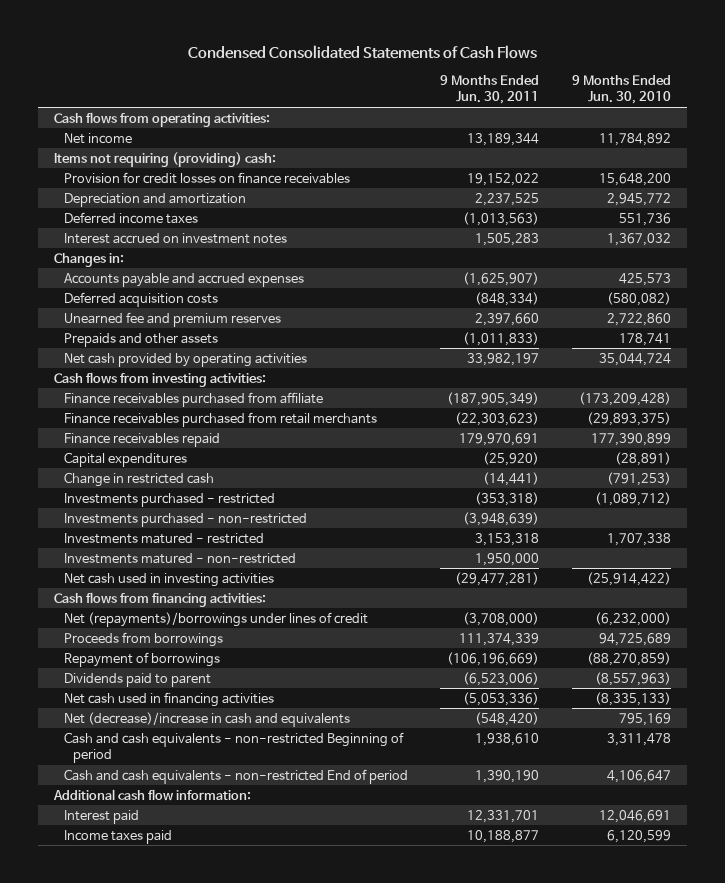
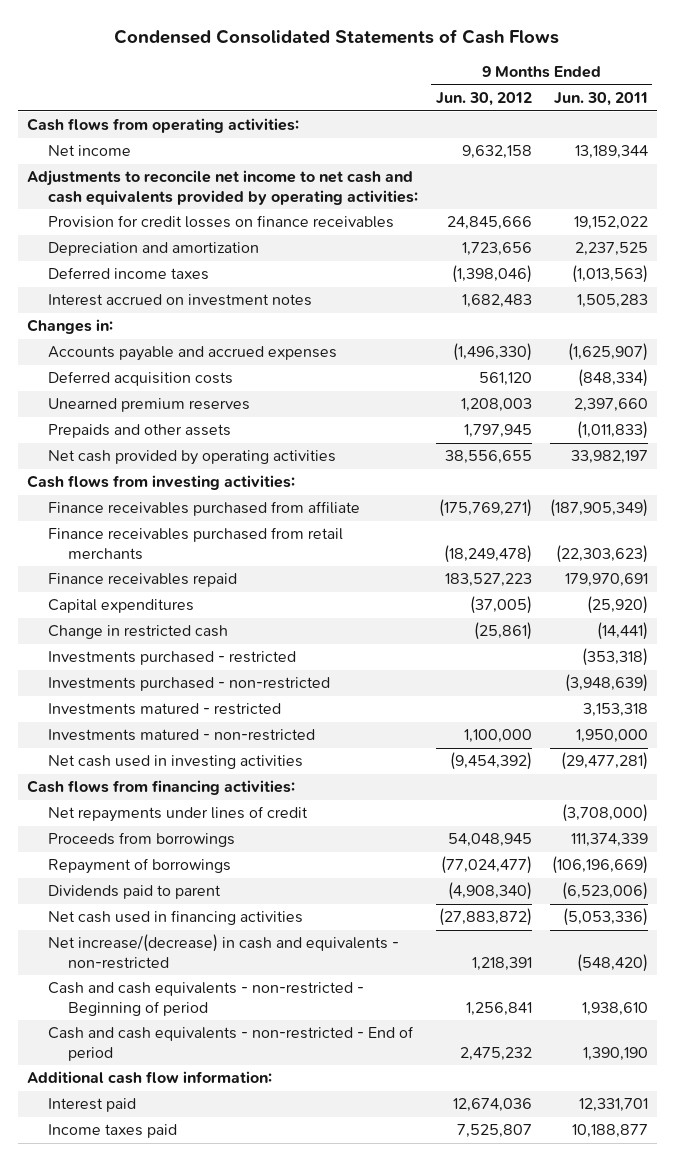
[572,75,672,105] 9 Months Ended Jun. 30, 2010 -> none
none -> [435,92,532,107] Jun. 30, 2012
[54,151,277,167] Items not requiring (providing) cash: -> [27,170,418,205] Adjustments to reconcile net income to net cash and cash equivalents provided by operating activities:
[63,311,281,327] Unearned fee and premium reserves -> [47,398,250,413] Unearned premium reserves
[63,611,368,627] Net (repayments)/borrowings under lines of credit -> [47,806,308,823] Net repayments under lines of credit
[63,711,350,727] Net (decrease)/increase in cash and equivalents -> [47,934,399,969] Net increase/(decrease) in cash and equivalents - non-restricted
[63,731,404,764] Cash and cash equivalents - non-restricted Beginning of period -> [47,982,364,1016] Cash and cash equivalents - non-restricted - Beginning of period
[63,768,408,784] Cash and cash equivalents - non-restricted End of period -> [47,1026,414,1061] Cash and cash equivalents - non-restricted - End of period

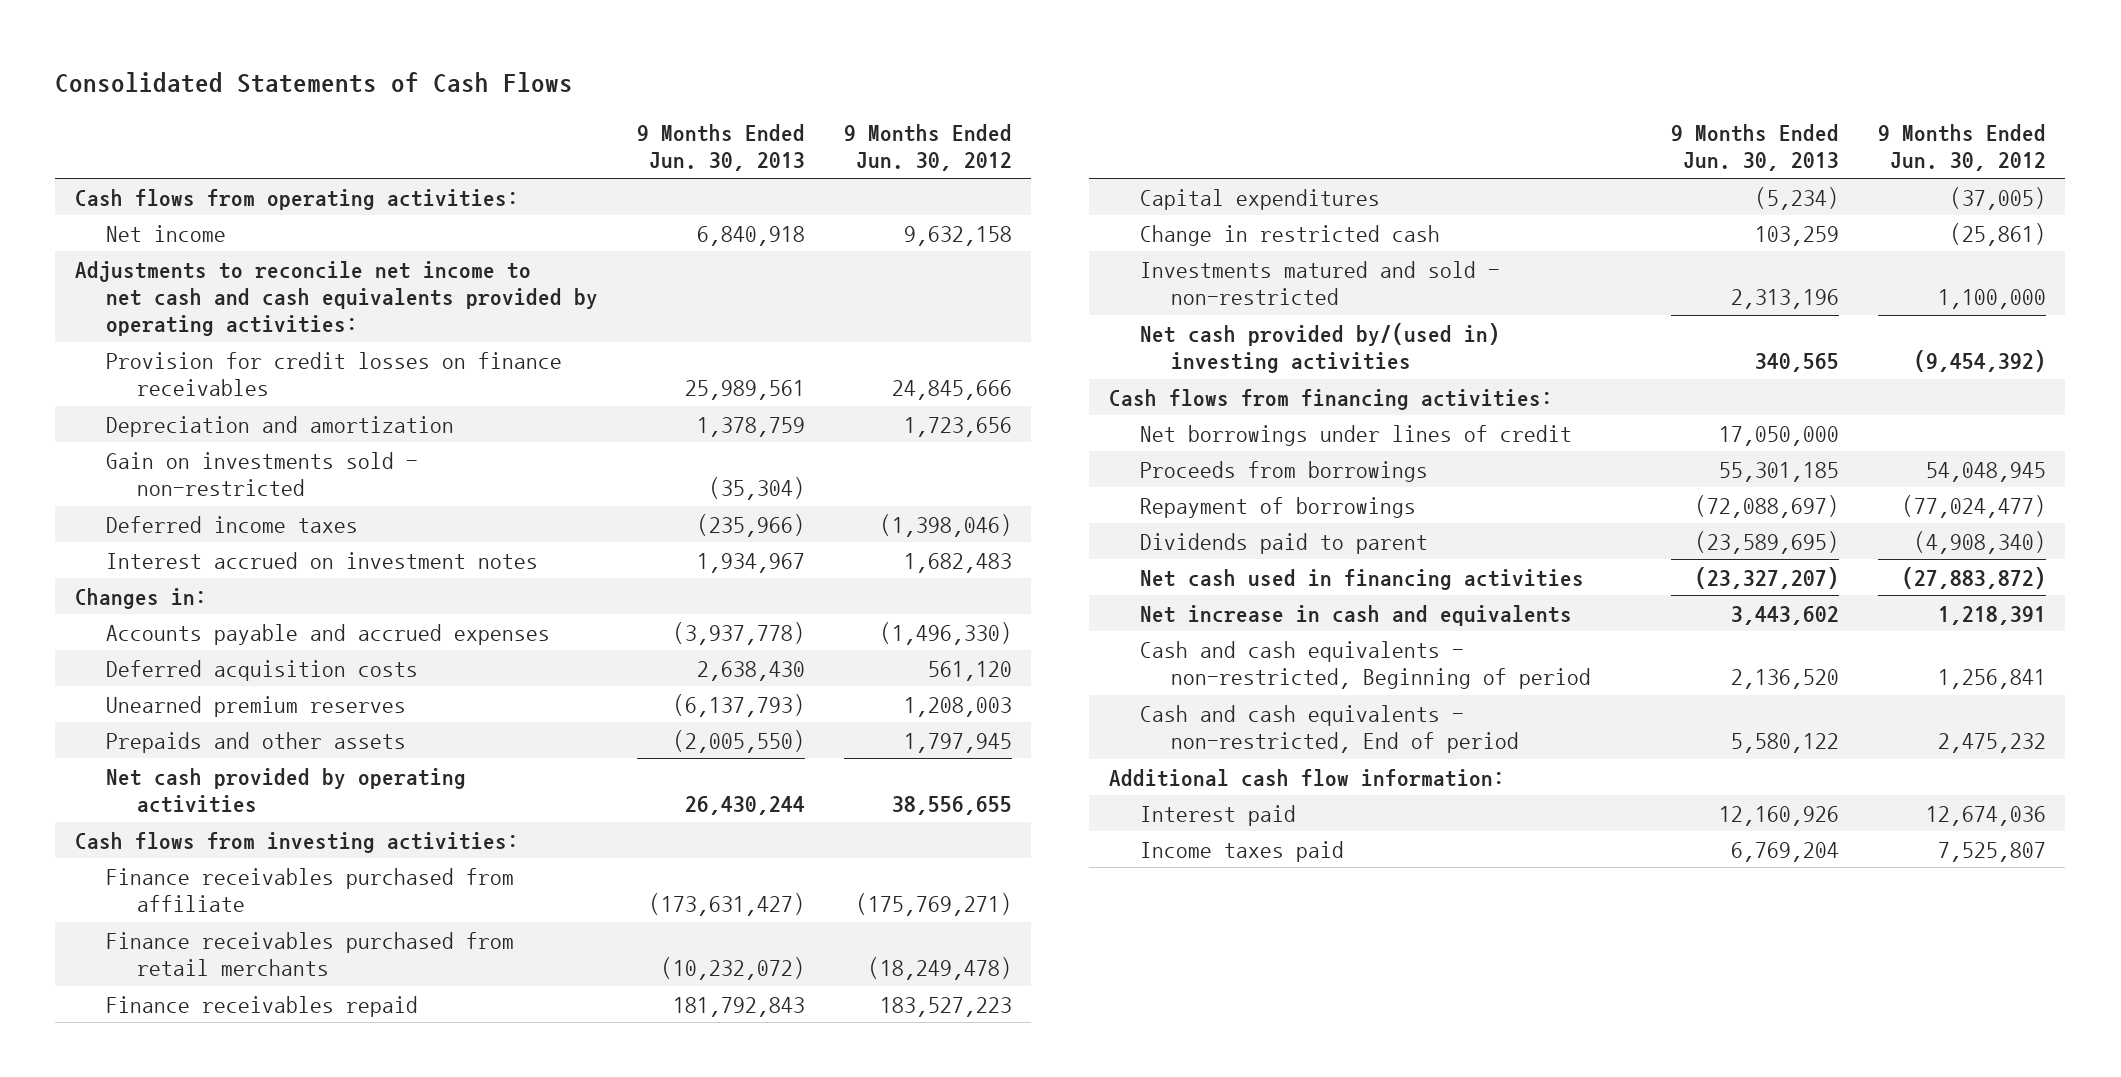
[114,28,560,44] Condensed Consolidated Statements of Cash Flows -> [55,72,574,94] Consolidated Statements of Cash Flows
[553,92,648,107] Jun. 30, 2011 -> none
none -> [637,124,806,172] 9 Months Ended Jun. 30, 2013
none -> [106,451,419,496] Gain on investments sold - non-restricted
[47,651,296,666] Investments purchased - restricted -> none
[47,677,330,692] Investments purchased - non-restricted -> none
[47,703,281,716] Investments matured - restricted -> none
[47,729,315,742] Investments matured - non-restricted -> [1140,260,1501,305] Investments matured and sold - non-restricted
[47,755,303,770] Net cash used in investing activities -> [1140,322,1501,373] Net cash provided by/(used in) investing activities
[47,806,308,823] Net repayments under lines of credit -> [1140,424,1573,446] Net borrowings under lines of credit
[47,934,399,969] Net increase/(decrease) in cash and equivalents - non-restricted -> [1140,604,1573,626] Net increase in cash and equivalents
[47,982,364,1016] Cash and cash equivalents - non-restricted - Beginning of period -> [1140,640,1592,689] Cash and cash equivalents - non-restricted, Beginning of period
[47,1026,414,1061] Cash and cash equivalents - non-restricted - End of period -> [1140,704,1520,753] Cash and cash equivalents - non-restricted, End of period

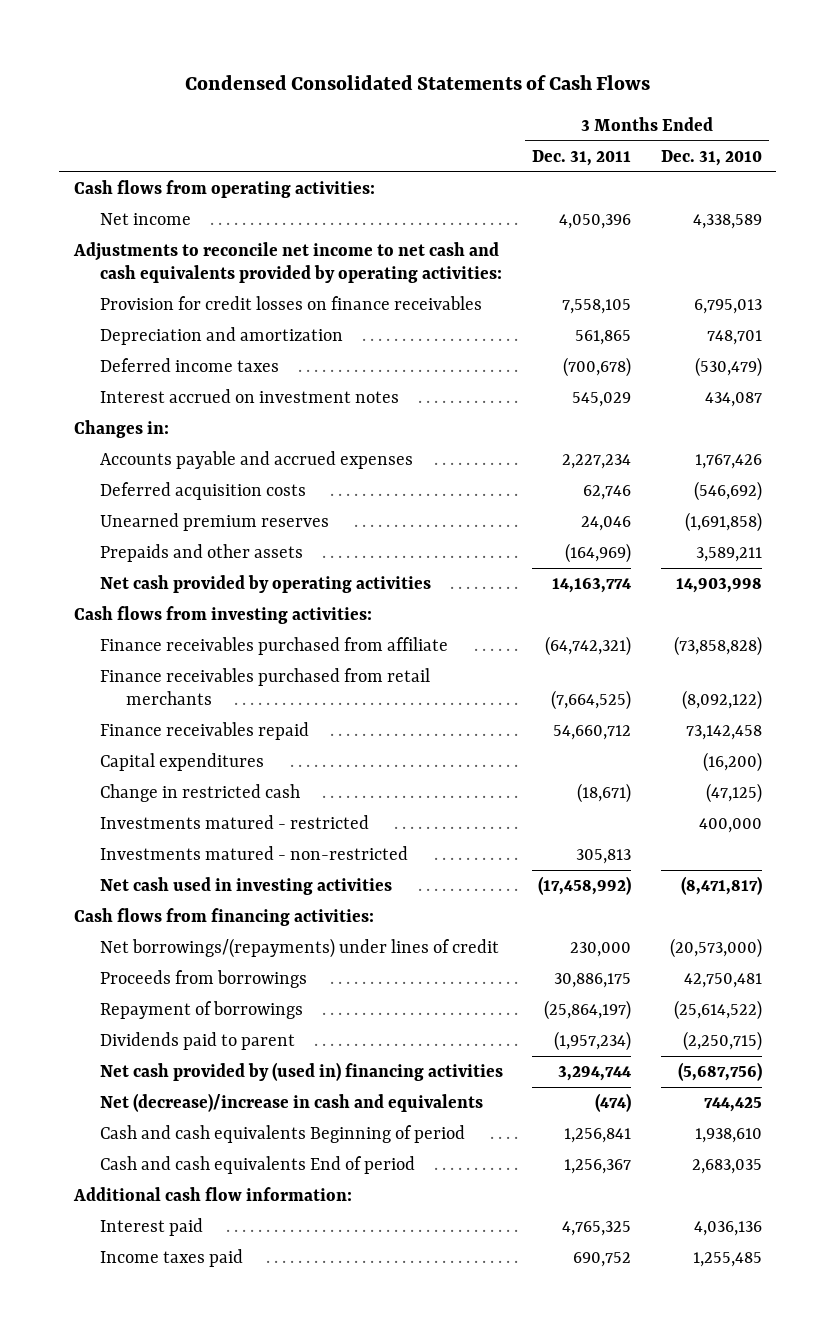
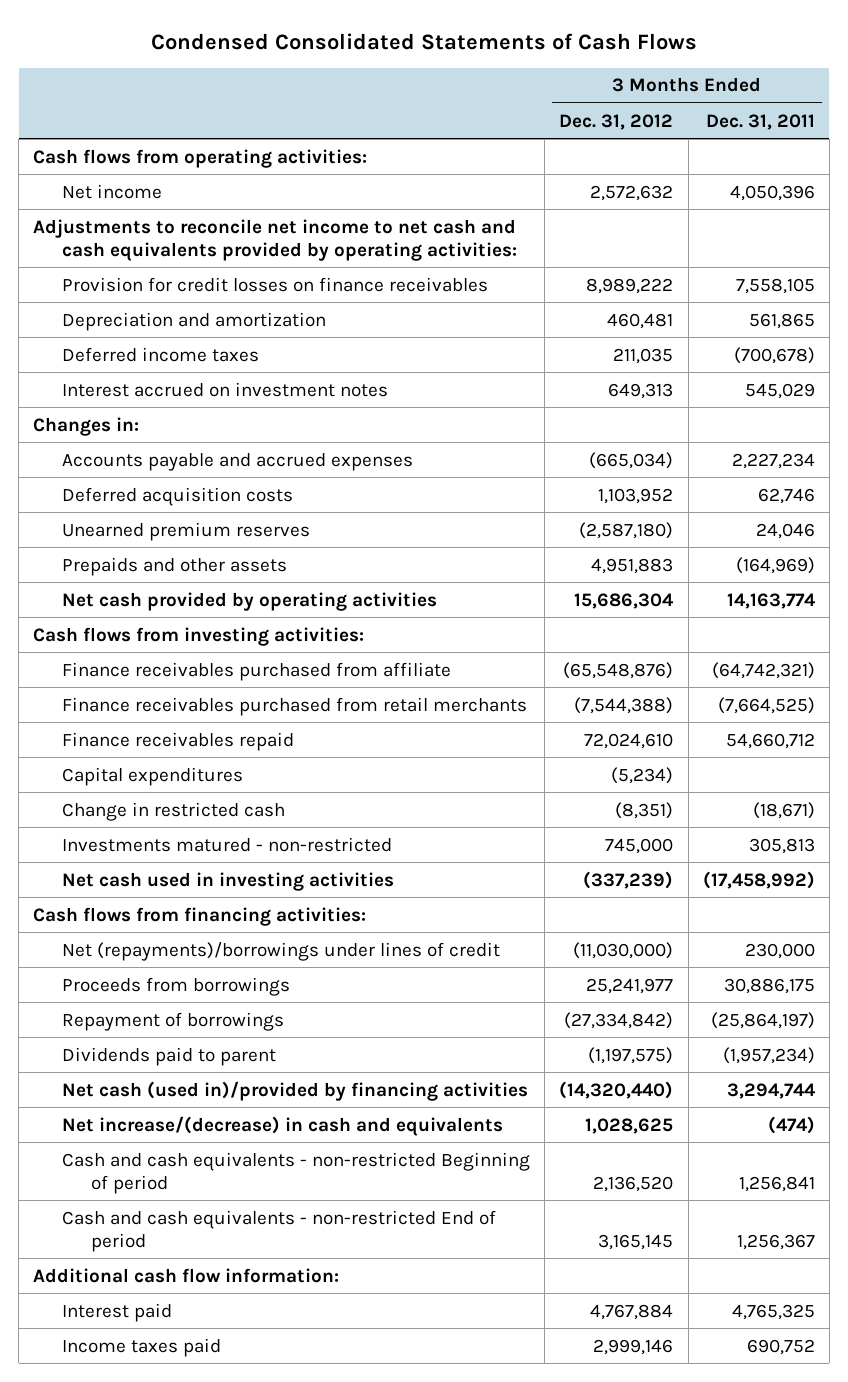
[660,150,762,167] Dec. 31, 2010 -> none
none -> [559,113,674,130] Dec. 31, 2012
[100,815,370,830] Investments matured - restricted -> none
[100,938,500,959] Net borrowings/(repayments) under lines of credit -> [62,941,501,961] Net (repayments)/borrowings under lines of credit
[100,1062,504,1082] Net cash provided by (used in) financing activities -> [62,1080,529,1101] Net cash (used in)/provided by financing activities
[100,1093,484,1113] Net (decrease)/increase in cash and equivalents -> [62,1115,504,1136] Net increase/(decrease) in cash and equivalents
[100,1125,466,1144] Cash and cash equivalents Beginning of period -> [62,1151,531,1194] Cash and cash equivalents - non-restricted Beginning of period
[100,1156,416,1175] Cash and cash equivalents End of period -> [62,1209,497,1252] Cash and cash equivalents - non-restricted End of period

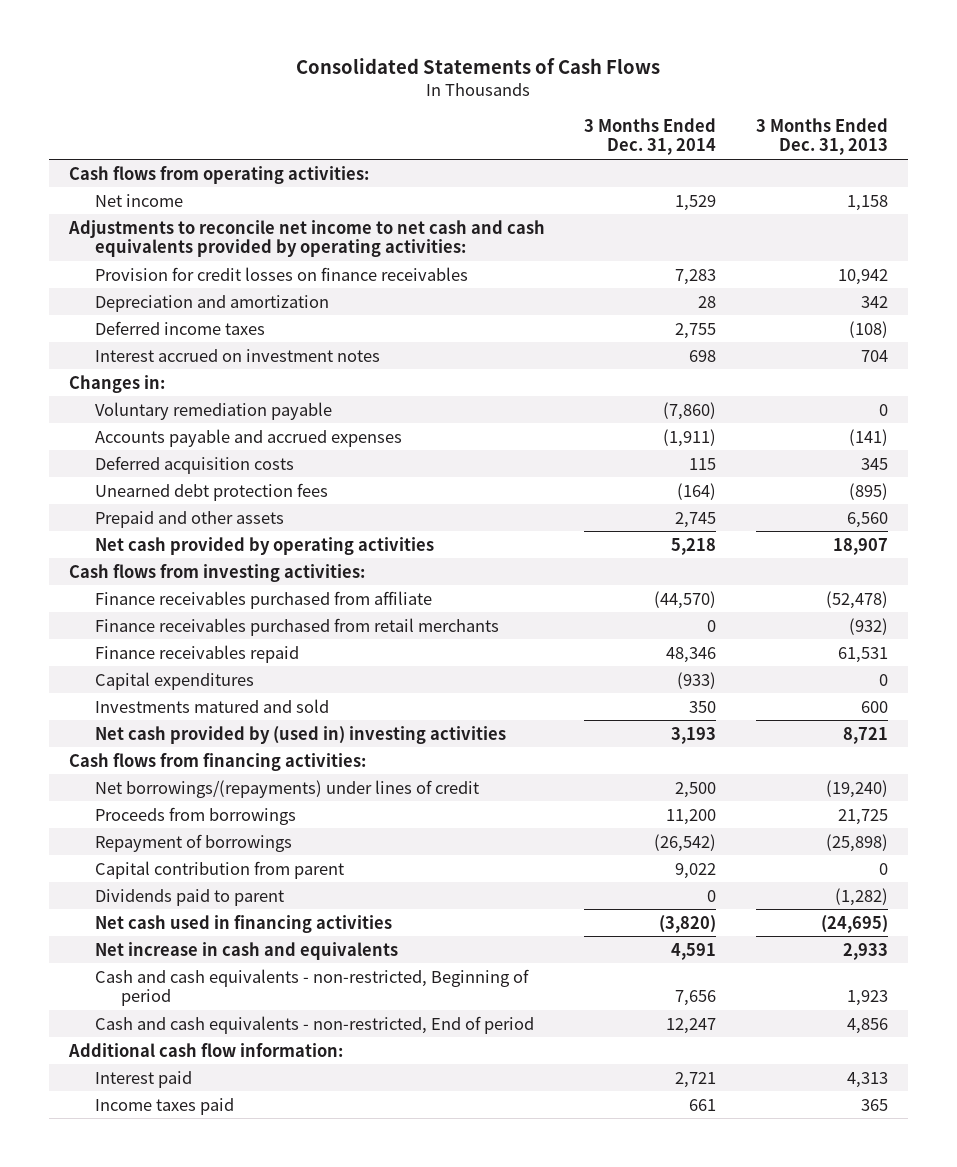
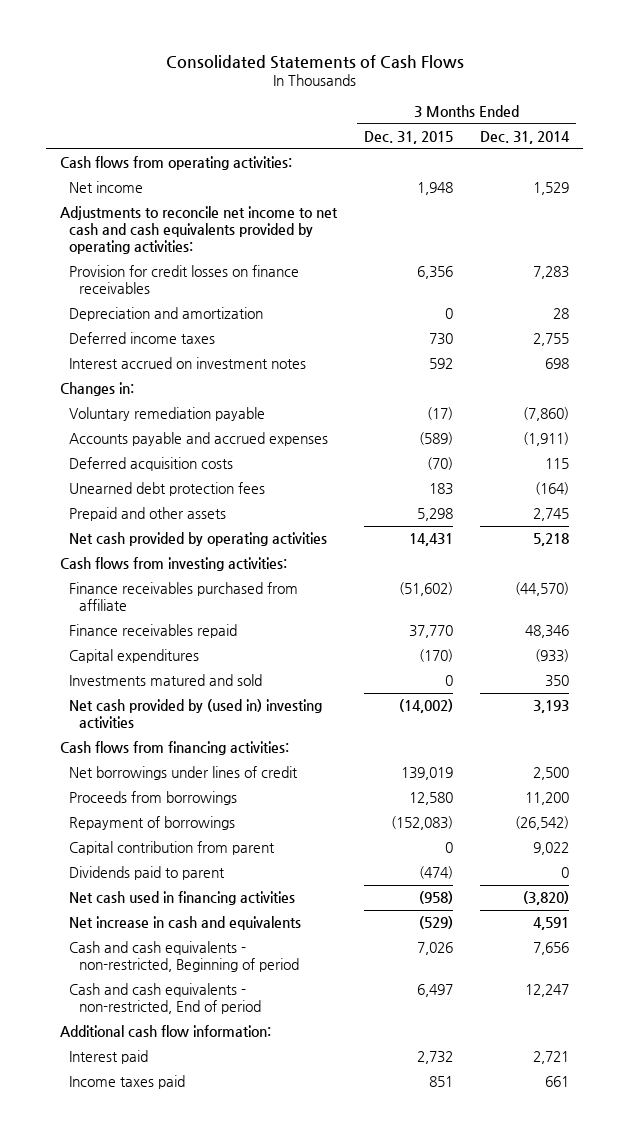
[755,118,888,156] 3 Months Ended Dec. 31, 2013 -> none
none -> [364,130,454,144] Dec. 31, 2015
[94,617,499,636] Finance receivables purchased from retail merchants -> none
[94,779,479,798] Net borrowings/(repayments) under lines of credit -> [69,766,299,781] Net borrowings under lines of credit

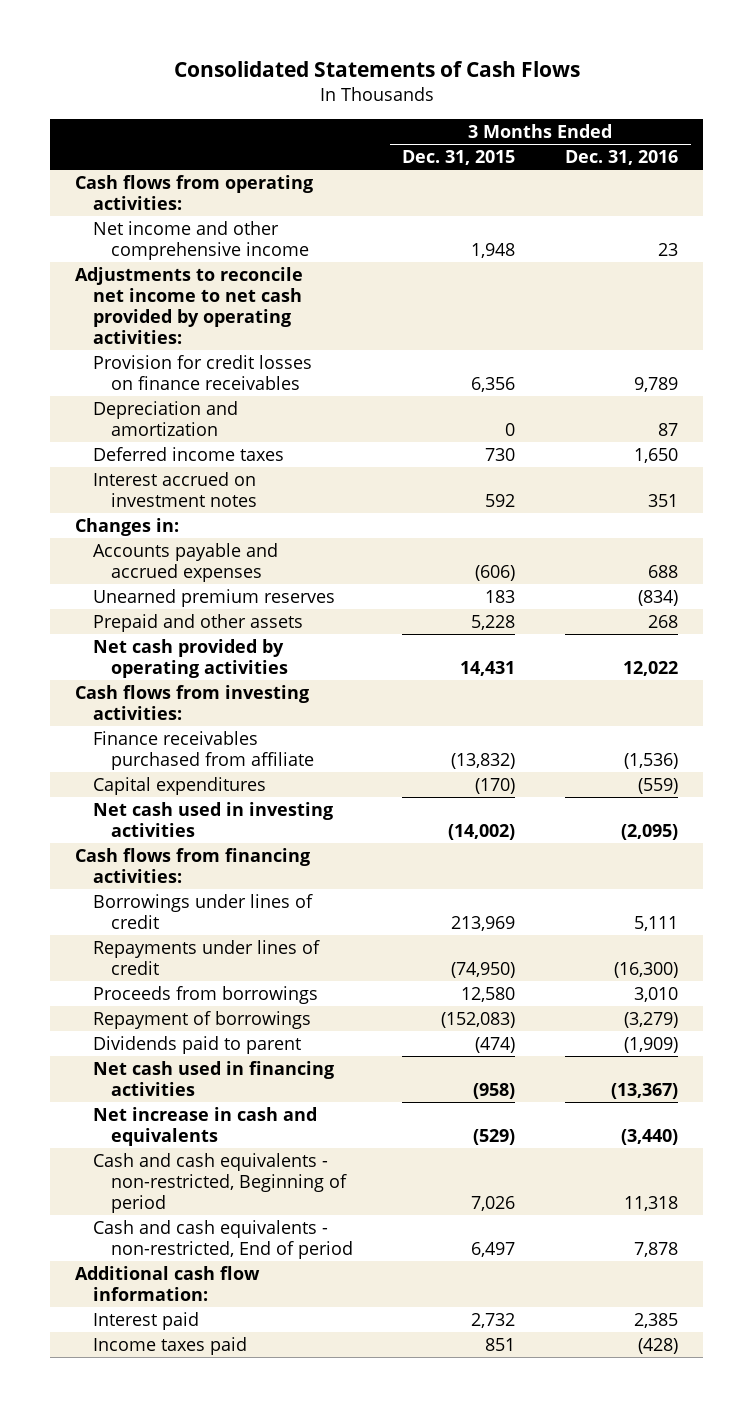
[480,130,571,144] Dec. 31, 2014 -> none
none -> [565,150,679,166] Dec. 31, 2016
[69,181,144,194] Net income -> [92,220,309,260] Net income and other comprehensive income
[59,206,338,254] Adjustments to reconcile net income to net cash and cash equivalents provided by operating activities: -> [74,266,303,344] Adjustments to reconcile net income to net cash provided by operating activities:
[69,407,266,422] Voluntary remediation payable -> none
[69,457,234,472] Deferred acquisition costs -> none
[419,432,454,446] (589) -> [475,564,516,581] (606)
[69,482,266,497] Unearned debt protection fees -> [92,588,335,607] Unearned premium reserves
[417,508,454,522] 5,298 -> [471,614,516,630] 5,228
[69,624,238,639] Finance receivables repaid -> none
[399,582,454,597] (51,602) -> [451,752,516,769] (13,832)
[69,674,263,687] Investments matured and sold -> none
[69,699,323,728] Net cash provided by (used in) investing activities -> [92,801,333,837] Net cash used in investing activities
[69,766,299,781] Net borrowings under lines of credit -> [92,893,313,929] Borrowings under lines of credit
[401,767,454,781] 139,019 -> [451,915,516,931] 213,969
none -> [92,939,320,975] Repayments under lines of credit
[69,841,276,856] Capital contribution from parent -> none

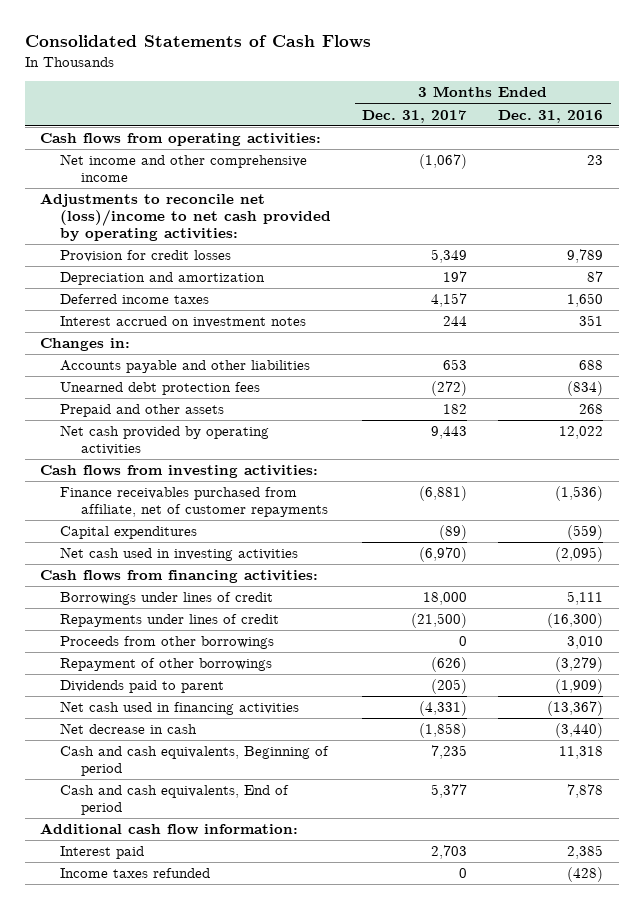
[402,150,516,166] Dec. 31, 2015 -> none
none -> [362,109,468,123] Dec. 31, 2017
[74,266,303,344] Adjustments to reconcile net income to net cash provided by operating activities: -> [40,193,332,241] Adjustments to reconcile net (loss)/income to net cash provided by operating activities:
[92,354,312,390] Provision for credit losses on finance receivables -> [60,250,232,263] Provision for credit losses
[92,542,278,582] Accounts payable and accrued expenses -> [60,360,311,374] Accounts payable and other liabilities
[92,588,335,607] Unearned premium reserves -> [60,382,261,396] Unearned debt protection fees
[92,730,314,770] Finance receivables purchased from affiliate -> [60,487,328,517] Finance receivables purchased from affiliate, net of customer repayments
[92,985,318,1004] Proceeds from borrowings -> [60,636,275,650] Proceeds from other borrowings
[92,1010,311,1029] Repayment of borrowings -> [60,658,273,672] Repayment of other borrowings
[92,1106,317,1146] Net increase in cash and equivalents -> [60,723,198,735] Net decrease in cash
[92,1152,347,1213] Cash and cash equivalents - non-restricted, Beginning of period -> [60,746,330,776] Cash and cash equivalents, Beginning of period
[92,1219,353,1259] Cash and cash equivalents - non-restricted, End of period -> [60,785,290,815] Cash and cash equivalents, End of period
[92,1336,247,1355] Income taxes paid -> [60,868,211,879] Income taxes refunded

